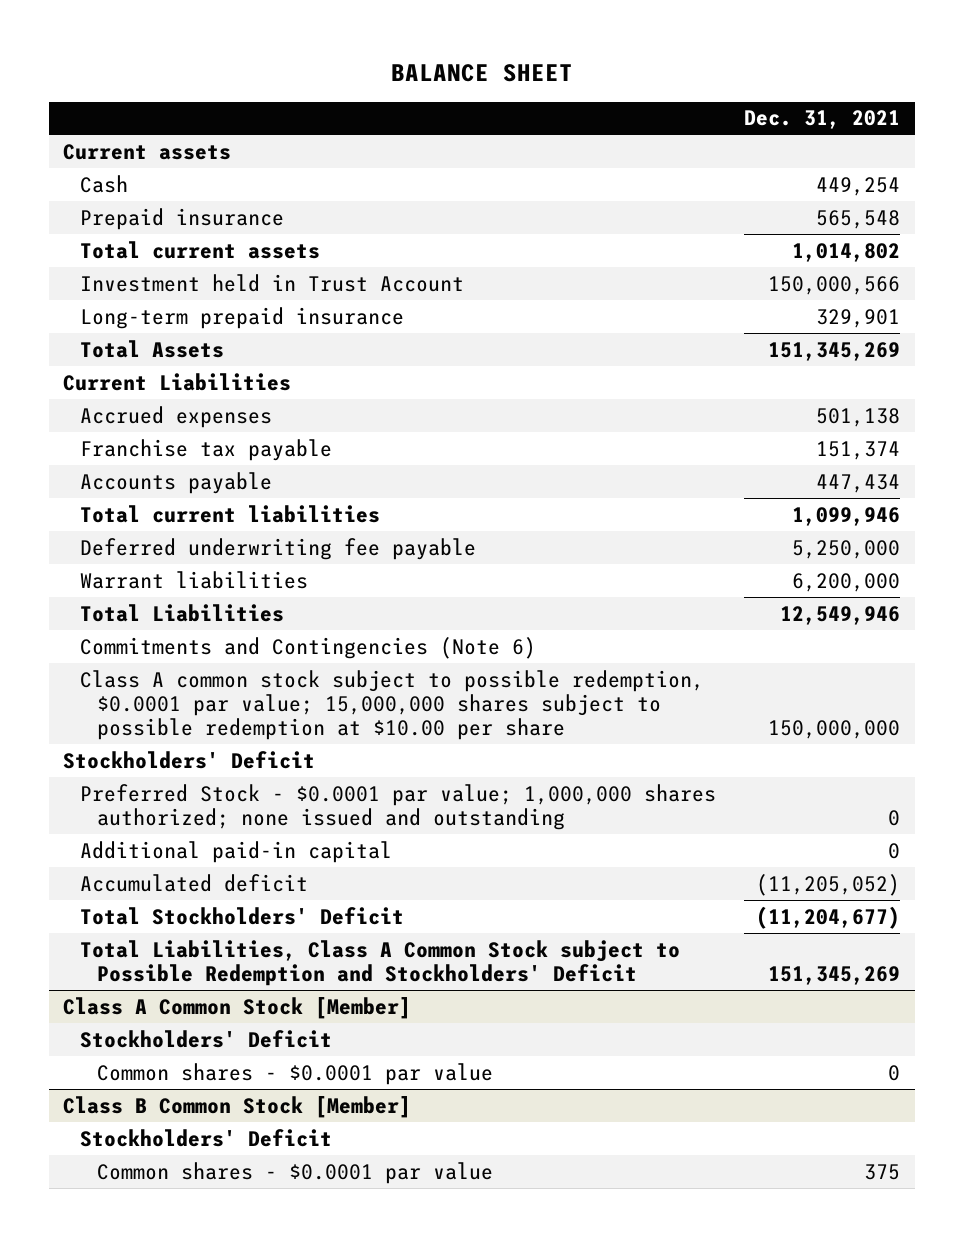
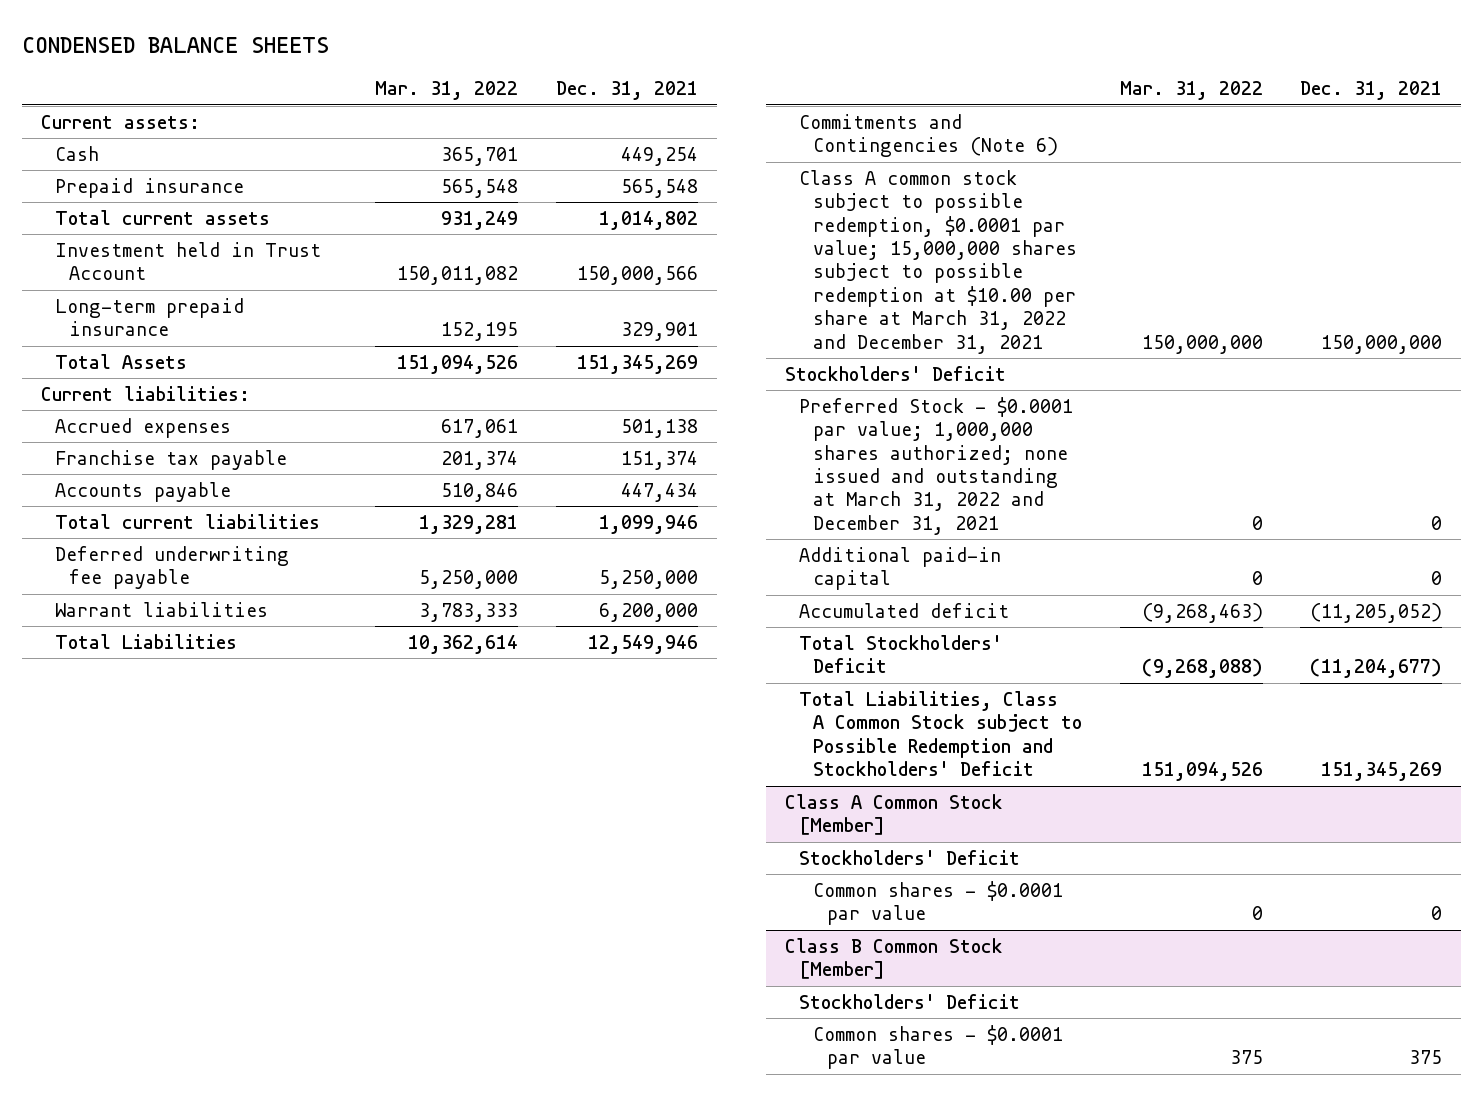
[390,63,573,82] BALANCE SHEET -> [22,36,330,53] CONDENSED BALANCE SHEETS
none -> [375,81,519,101] Mar. 31, 2022
[62,143,231,160] Current assets -> [40,114,200,129] Current assets:
[62,372,291,391] Current Liabilities -> [40,385,250,401] Current liabilities:
[79,669,704,740] Class A common stock subject to possible redemption, $0.0001 par value; 15,000,000 shares subject to possible redemption at $10.00 per share -> [799,169,1077,354] Class A common stock subject to possible redemption, $0.0001 par value; 15,000,000 shares subject to possible redemption at $10.00 per share at March 31, 2022 and December 31, 2021
[79,783,716,830] Preferred Stock - $0.0001 par value; 1,000,000 shares authorized; none issued and outstanding -> [799,396,1074,535] Preferred Stock - $0.0001 par value; 1,000,000 shares authorized; none issued and outstanding at March 31, 2022 and December 31, 2021

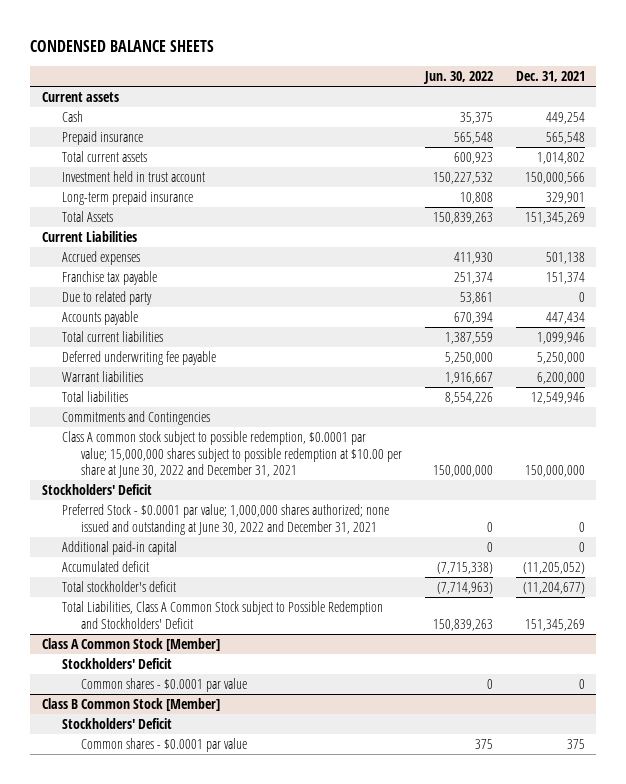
[375,81,519,101] Mar. 31, 2022 -> none
none -> [422,70,493,84] Jun. 30, 2022
[40,114,200,129] Current assets: -> [41,92,119,103] Current assets
[54,241,321,281] Investment held in Trust Account -> [61,171,205,183] Investment held in trust account
[40,385,250,401] Current liabilities: -> [41,231,137,243] Current Liabilities
none -> [61,291,152,306] Due to related party
[54,633,237,649] Total Liabilities -> [61,391,128,403] Total liabilities
[799,113,1058,158] Commitments and Contingencies (Note 6) -> [61,411,210,426] Commitments and Contingencies
[799,169,1077,354] Class A common stock subject to possible redemption, $0.0001 par value; 15,000,000 shares subject to possible redemption at $10.00 per share at March 31, 2022 and December 31, 2021 -> [61,431,403,478] Class A common stock subject to possible redemption, $0.0001 par value; 15,000,000 shares subject to possible redemption at $10.00 per share at June 30, 2022 and December 31, 2021
[799,396,1074,535] Preferred Stock - $0.0001 par value; 1,000,000 shares authorized; none issued and outstanding at March 31, 2022 and December 31, 2021 -> [61,504,389,535] Preferred Stock - $0.0001 par value; 1,000,000 shares authorized; none issued and outstanding at June 30, 2022 and December 31, 2021
[799,634,1003,674] Total Stockholders' Deficit -> [61,581,176,593] Total stockholder's deficit

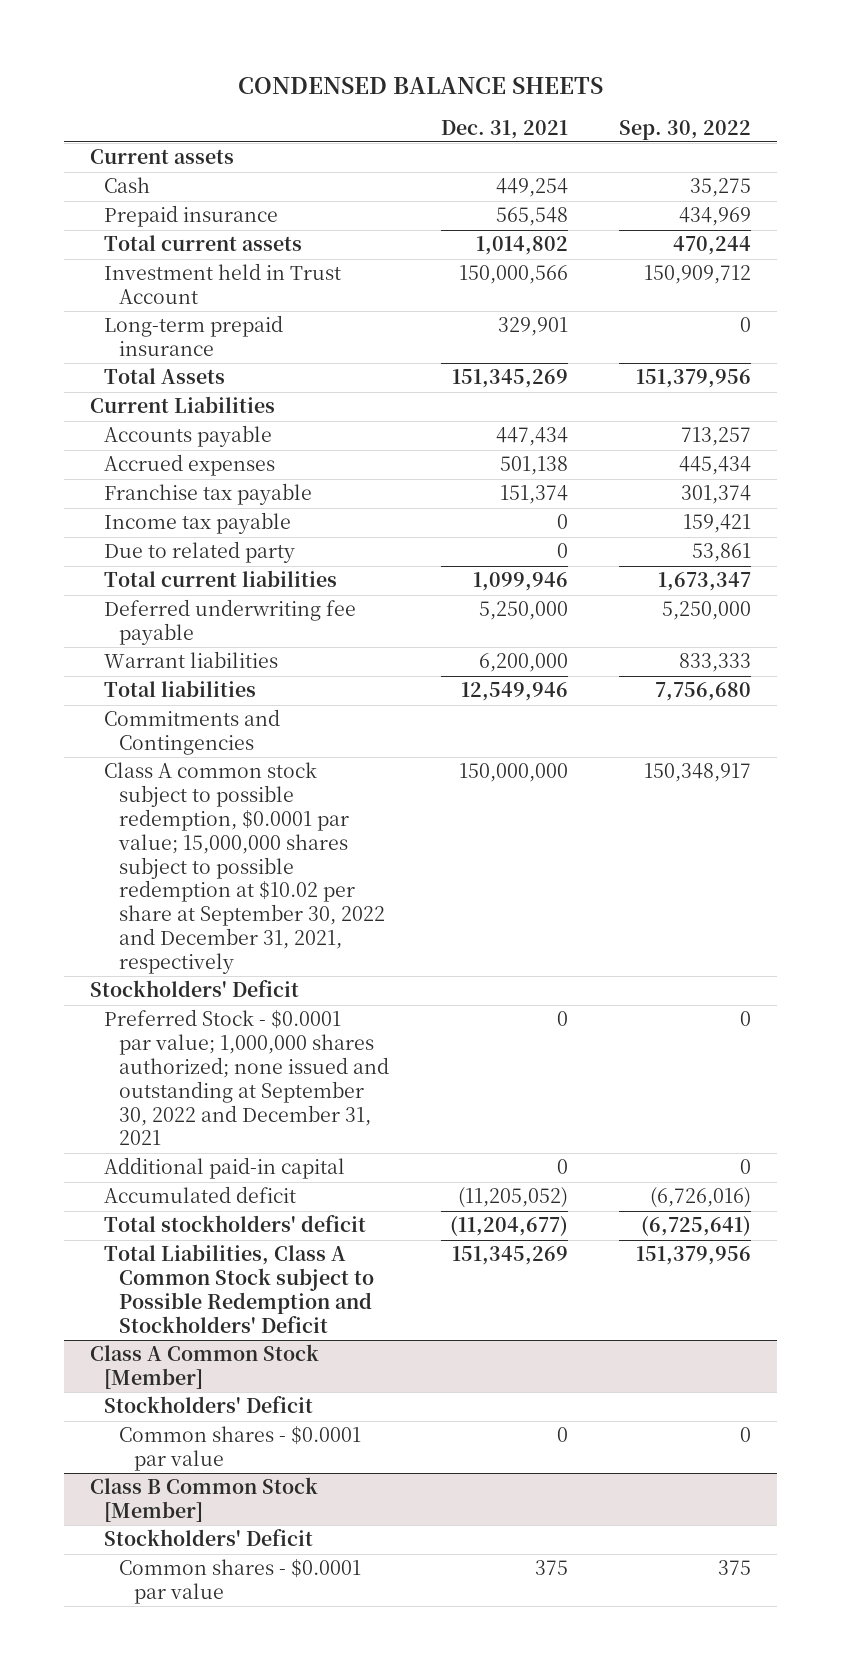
[422,70,493,84] Jun. 30, 2022 -> none
none -> [619,119,752,140] Sep. 30, 2022
[61,171,205,183] Investment held in trust account -> [104,263,342,305] Investment held in Trust Account
[61,311,138,326] Accounts payable -> [104,425,273,448] Accounts payable
none -> [104,512,292,535] Income tax payable
[61,431,403,478] Class A common stock subject to possible redemption, $0.0001 par value; 15,000,000 shares subject to possible redemption at $10.00 per share at June 30, 2022 and December 31, 2021 -> [104,762,386,974] Class A common stock subject to possible redemption, $0.0001 par value; 15,000,000 shares subject to possible redemption at $10.02 per share at September 30, 2022 and December 31, 2021, respectively
[61,504,389,535] Preferred Stock - $0.0001 par value; 1,000,000 shares authorized; none issued and outstanding at June 30, 2022 and December 31, 2021 -> [104,1009,390,1146] Preferred Stock - $0.0001 par value; 1,000,000 shares authorized; none issued and outstanding at September 30, 2022 and December 31, 2021
[61,581,176,593] Total stockholder's deficit -> [104,1215,367,1233] Total stockholders' deficit

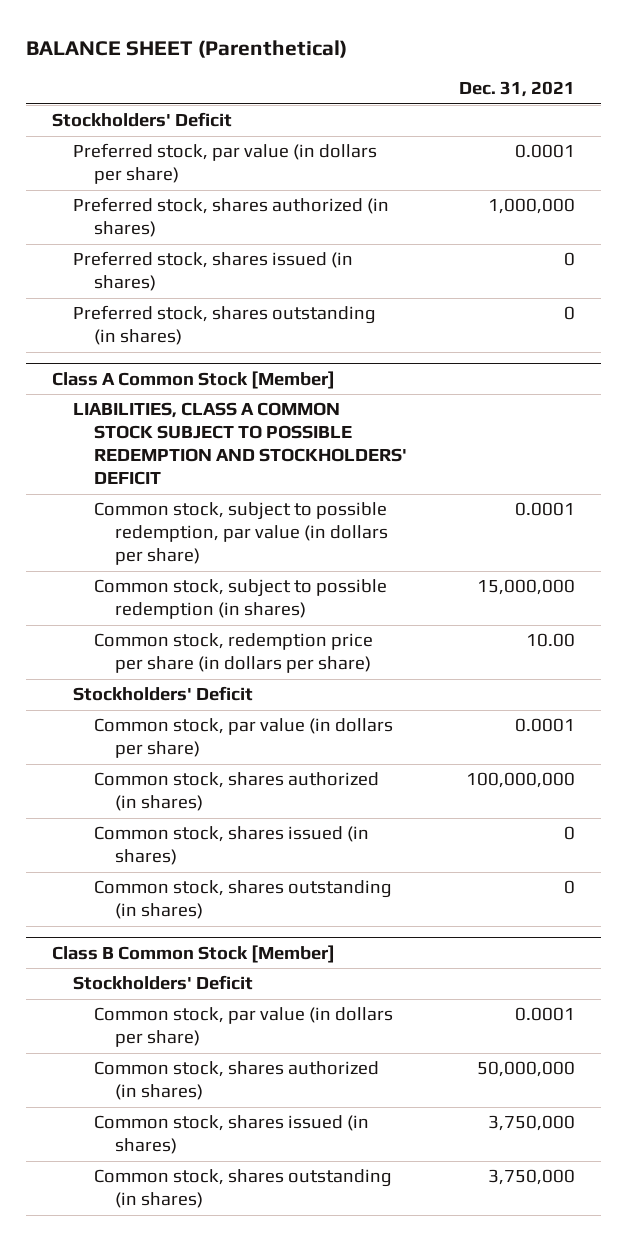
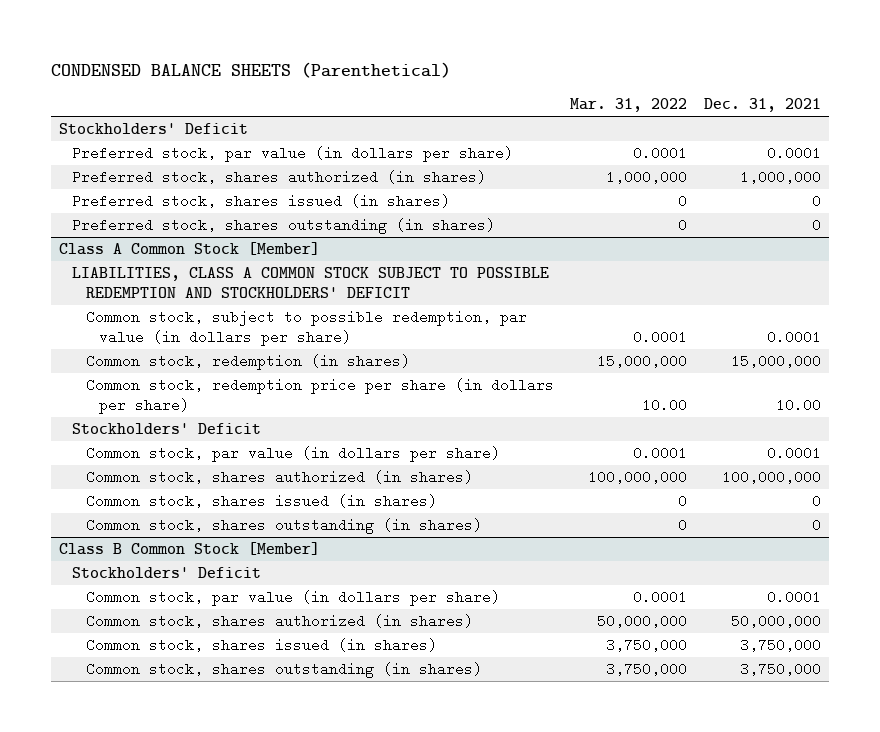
[26,39,348,58] BALANCE SHEET (Parenthetical) -> [50,61,451,78] CONDENSED BALANCE SHEETS (Parenthetical)
none -> [570,98,688,113] Mar. 31, 2022
[93,579,387,620] Common stock, subject to possible redemption (in shares) -> [85,354,410,371] Common stock, redemption (in shares)

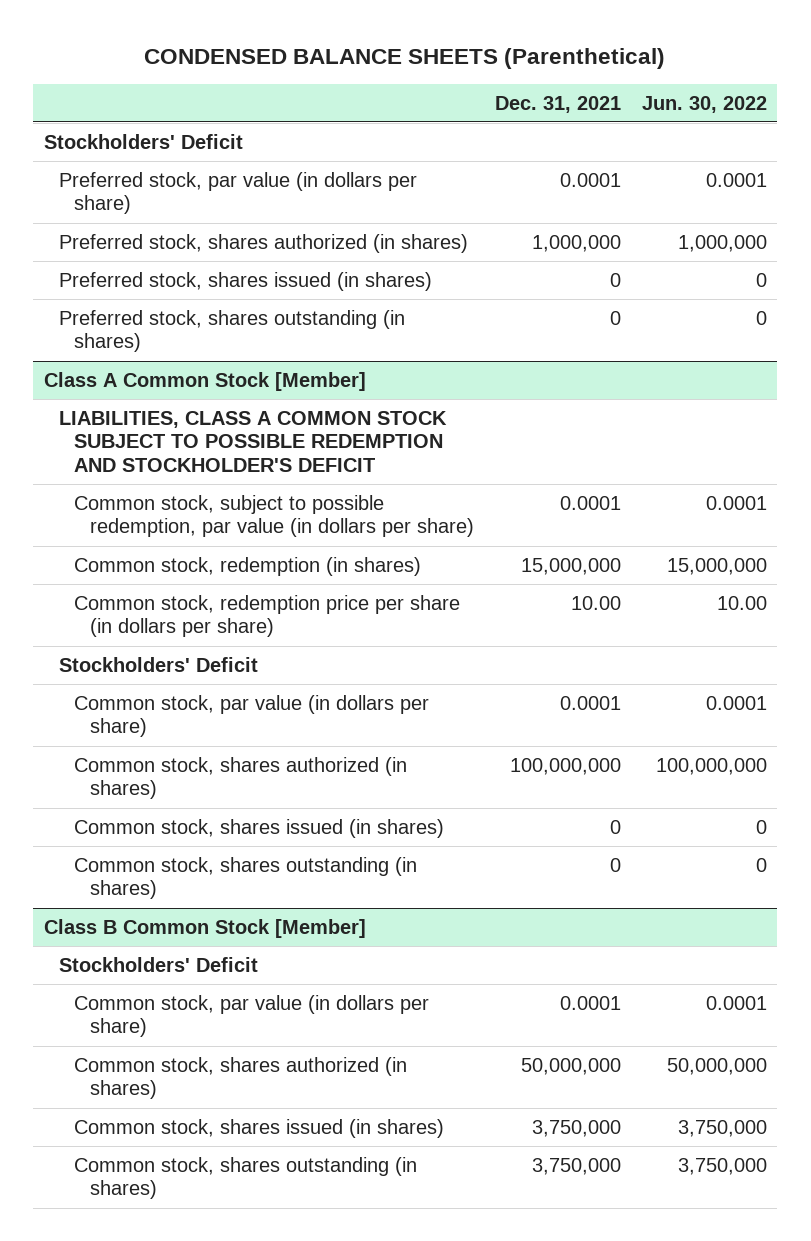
[570,98,688,113] Mar. 31, 2022 -> none
none -> [641,95,767,113] Jun. 30, 2022
[72,267,550,299] LIABILITIES, CLASS A COMMON STOCK SUBJECT TO POSSIBLE REDEMPTION AND STOCKHOLDERS' DEFICIT -> [59,410,448,472] LIABILITIES, CLASS A COMMON STOCK SUBJECT TO POSSIBLE REDEMPTION AND STOCKHOLDER'S DEFICIT

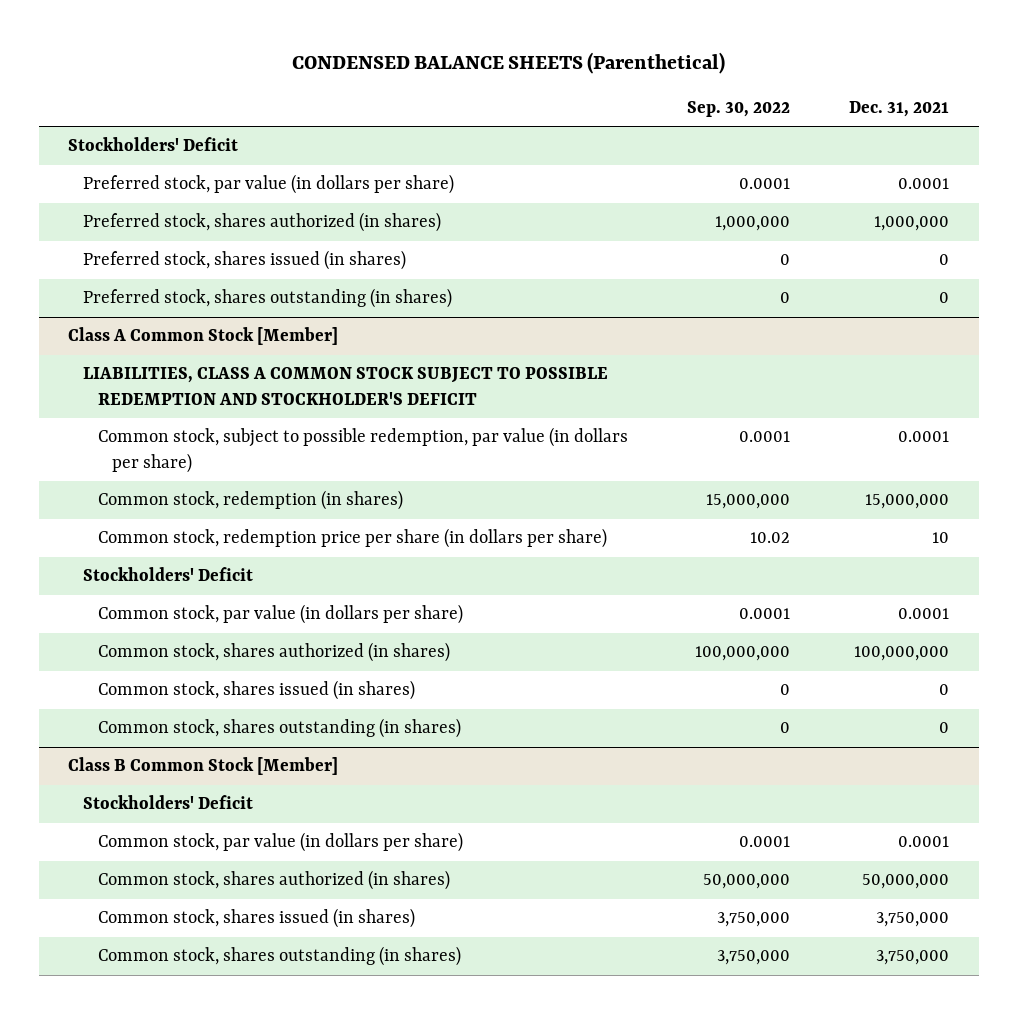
[641,95,767,113] Jun. 30, 2022 -> none
none -> [686,101,790,118] Sep. 30, 2022
[570,595,621,610] 10.00 -> [931,532,949,544] 10

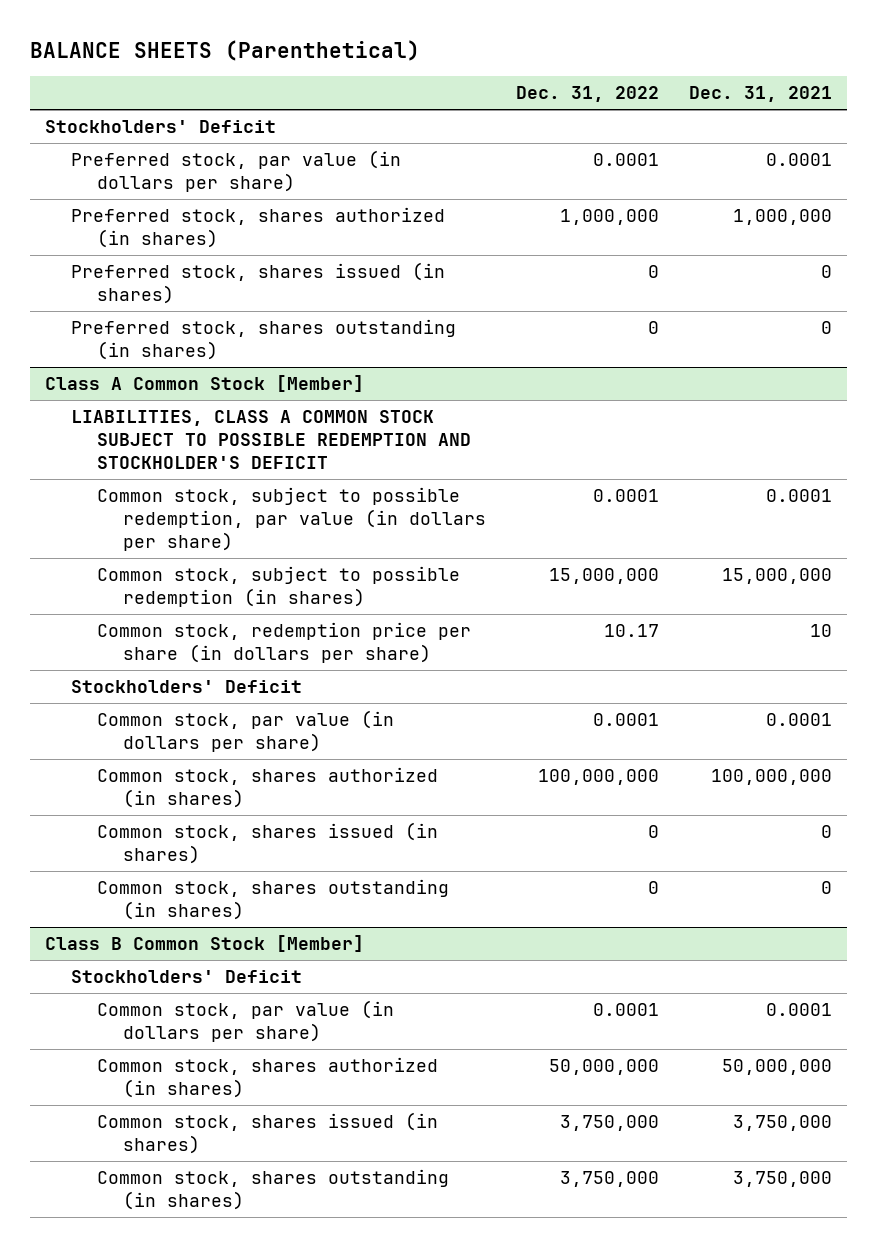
[291,52,725,75] CONDENSED BALANCE SHEETS (Parenthetical) -> [29,39,420,61] BALANCE SHEETS (Parenthetical)
[686,101,790,118] Sep. 30, 2022 -> none
none -> [515,85,659,102] Dec. 31, 2022
[97,490,403,511] Common stock, redemption (in shares) -> [96,566,460,608] Common stock, subject to possible redemption (in shares)

